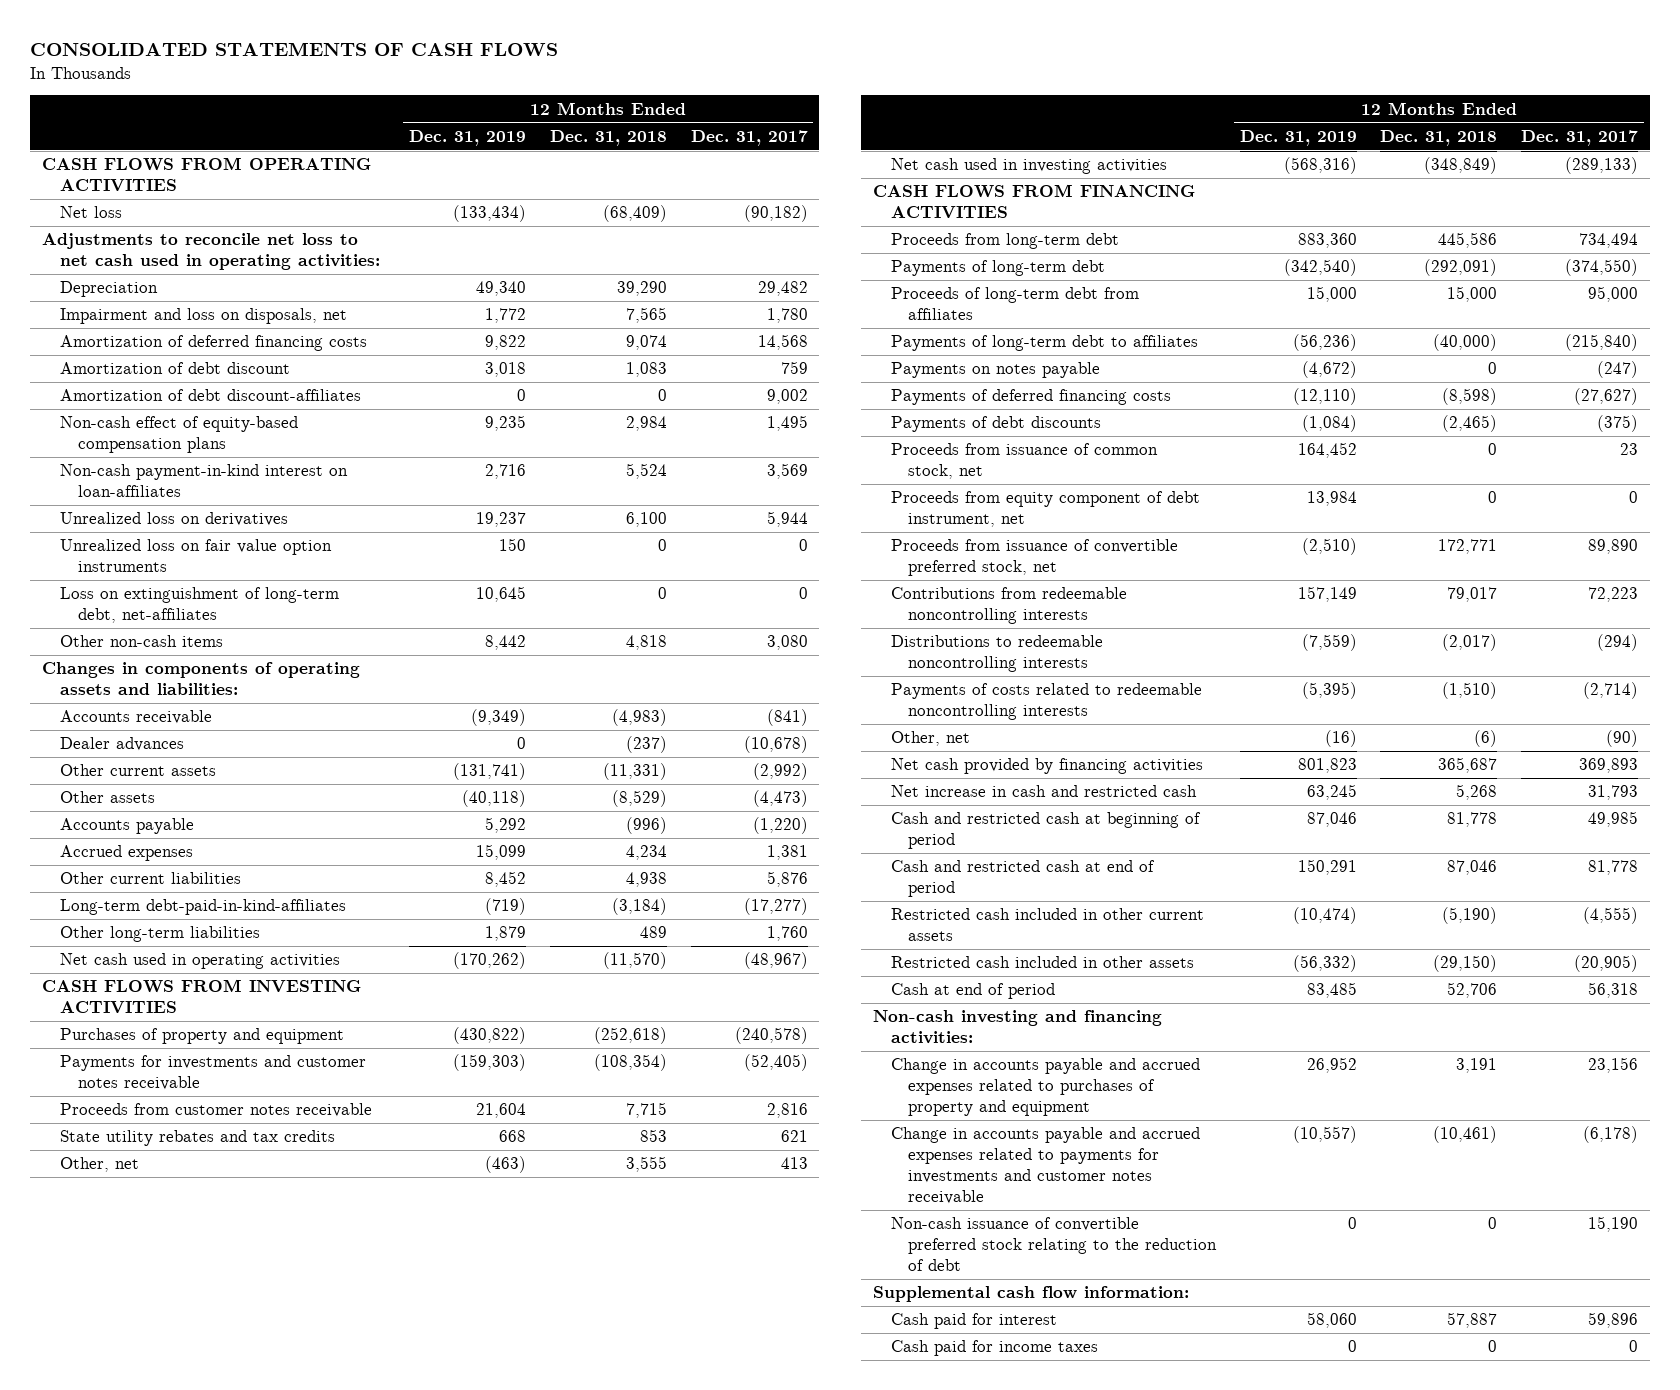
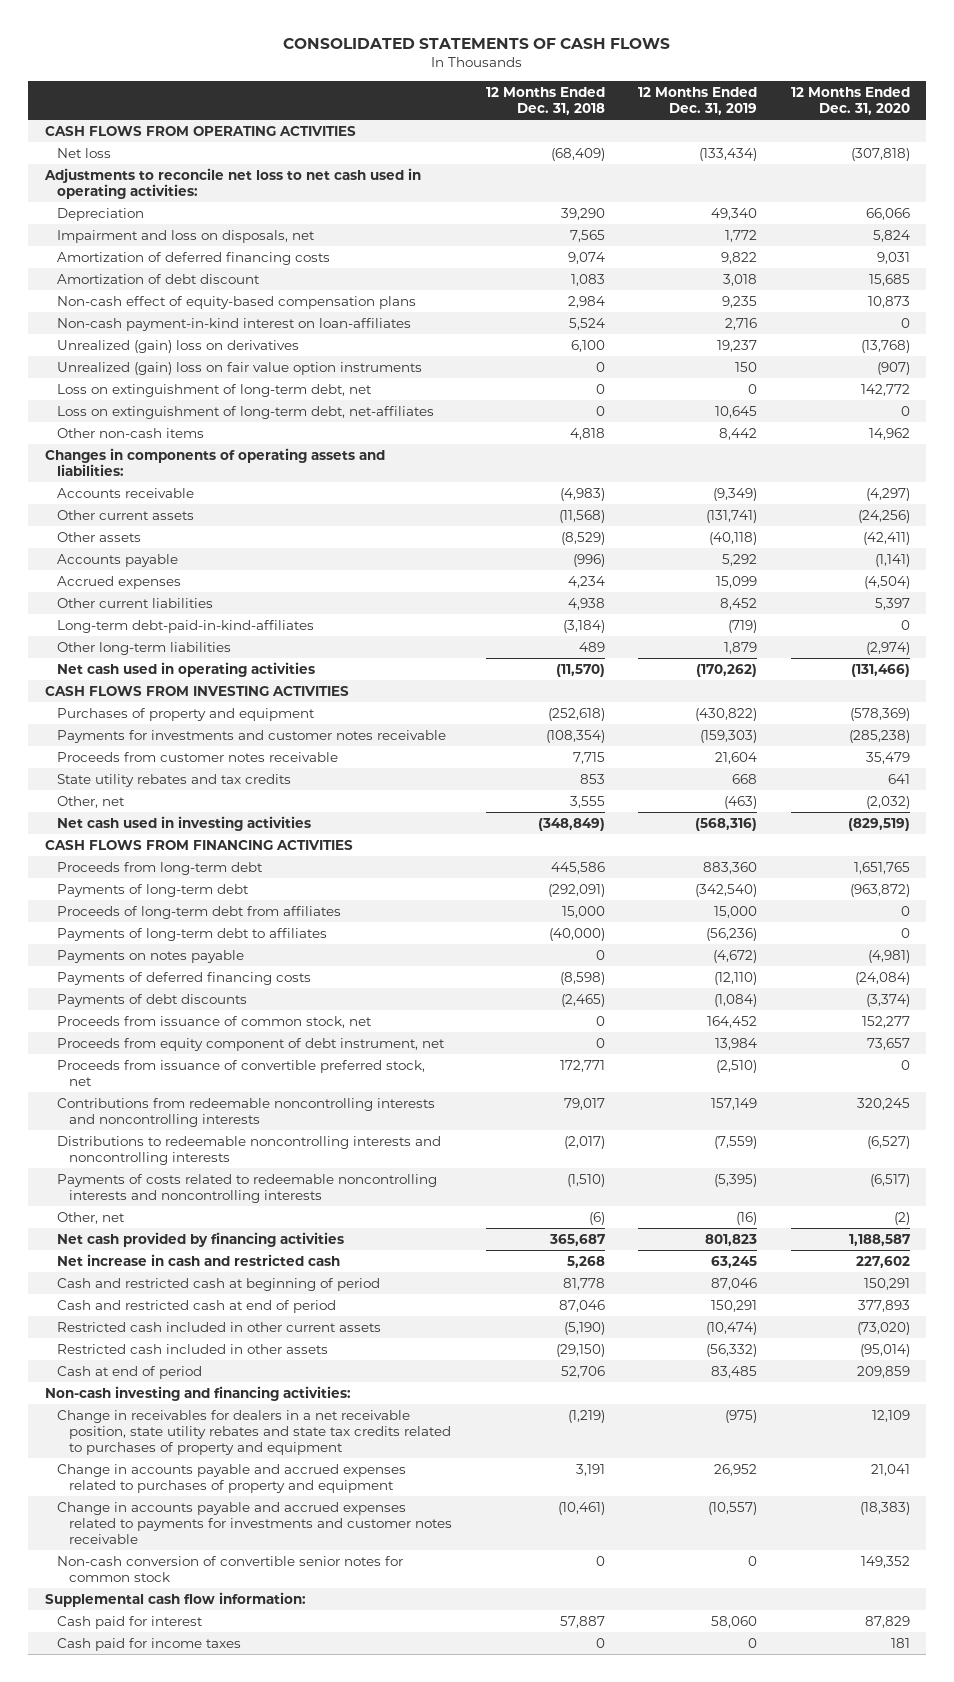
[690,129,808,146] Dec. 31, 2017 -> none
none -> [790,86,910,115] 12 Months Ended Dec. 31, 2020
[59,389,361,402] Amortization of debt discount-affiliates -> none
[59,512,288,527] Unrealized loss on derivatives -> [57,339,300,353] Unrealized (gain) loss on derivatives
[59,539,332,573] Unrealized loss on fair value option instruments -> [57,361,423,375] Unrealized (gain) loss on fair value option instruments
none -> [57,383,373,397] Loss on extinguishment of long-term debt, net
[59,737,184,752] Dealer advances -> none
[602,763,667,781] (11,331) -> [558,509,605,523] (11,568)
[890,587,1127,625] Contributions from redeemable noncontrolling interests -> [57,1097,436,1127] Contributions from redeemable noncontrolling interests and noncontrolling interests
[890,635,1103,673] Distributions to redeemable noncontrolling interests -> [57,1135,442,1165] Distributions to redeemable noncontrolling interests and noncontrolling interests
[890,683,1202,721] Payments of costs related to redeemable noncontrolling interests -> [57,1173,438,1203] Payments of costs related to redeemable noncontrolling interests and noncontrolling interests
none -> [57,1409,452,1456] Change in receivables for dealers in a net receivable position, state utility rebates and state tax credits related to purchases of property and equipment
[890,1217,1218,1272] Non-cash issuance of convertible preferred stock relating to the reduction of debt -> [57,1555,404,1582] Non-cash conversion of convertible senior notes for common stock

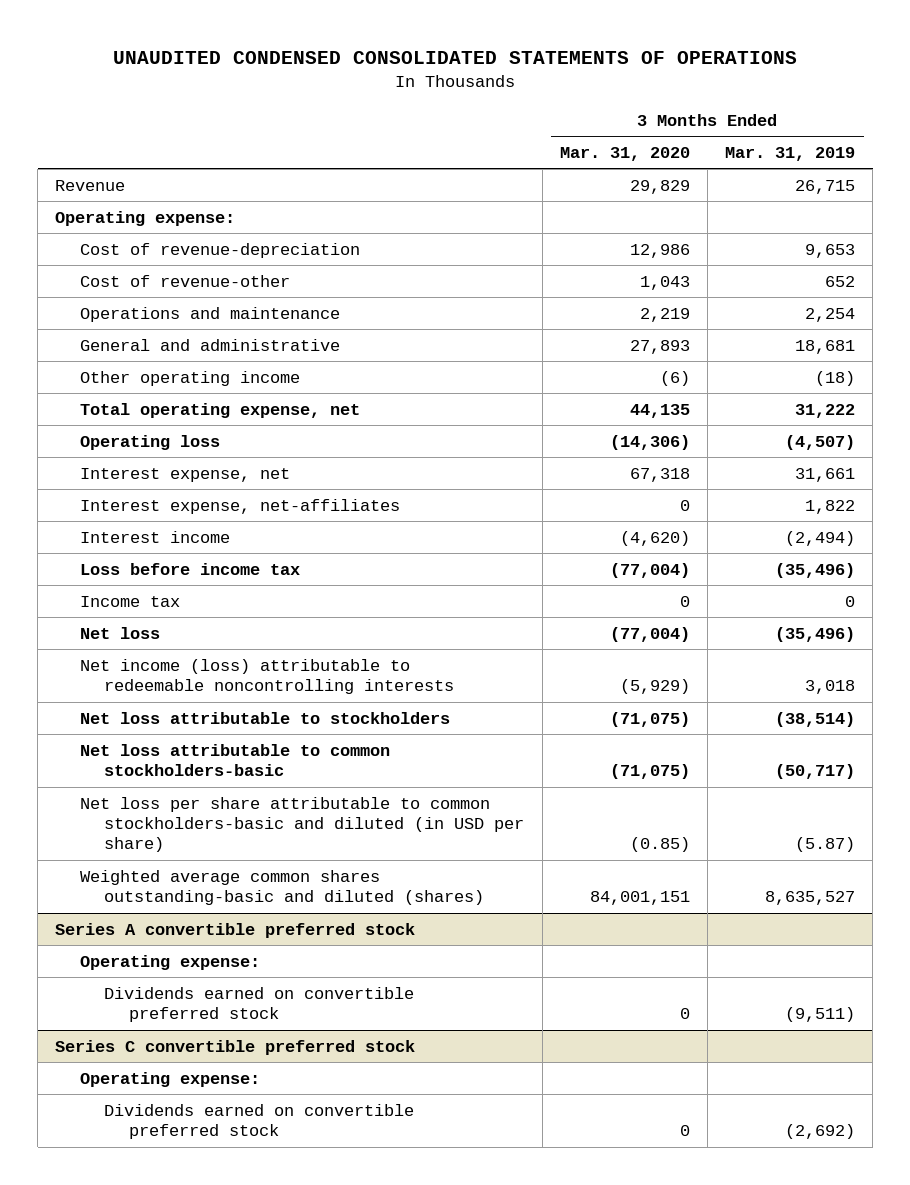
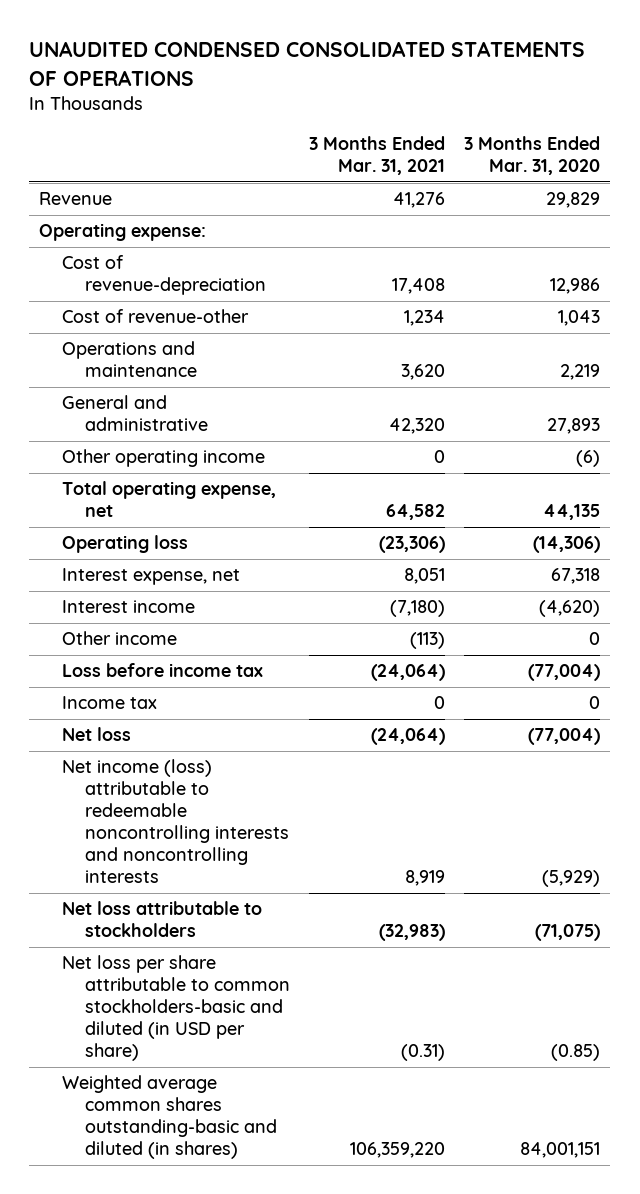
[725,146,856,161] Mar. 31, 2019 -> none
none -> [309,136,446,176] 3 Months Ended Mar. 31, 2021
[79,498,400,514] Interest expense, net-affiliates -> none
none -> [61,631,177,646] Other income
[79,658,455,695] Net income (loss) attributable to redeemable noncontrolling interests -> [61,759,289,884] Net income (loss) attributable to redeemable noncontrolling interests and noncontrolling interests
[79,743,390,777] Net loss attributable to common stockholders-basic -> none
[55,922,416,938] Series A convertible preferred stock -> none
[79,954,260,970] Operating expense: -> none
[104,986,415,1023] Dividends earned on convertible preferred stock -> none
[55,1039,416,1055] Series C convertible preferred stock -> none
[79,1071,260,1087] Operating expense: -> none
[104,1103,415,1140] Dividends earned on convertible preferred stock -> none
[79,869,485,906] Weighted average common shares outstanding-basic and diluted (shares) -> [61,1075,277,1160] Weighted average common shares outstanding-basic and diluted (in shares)

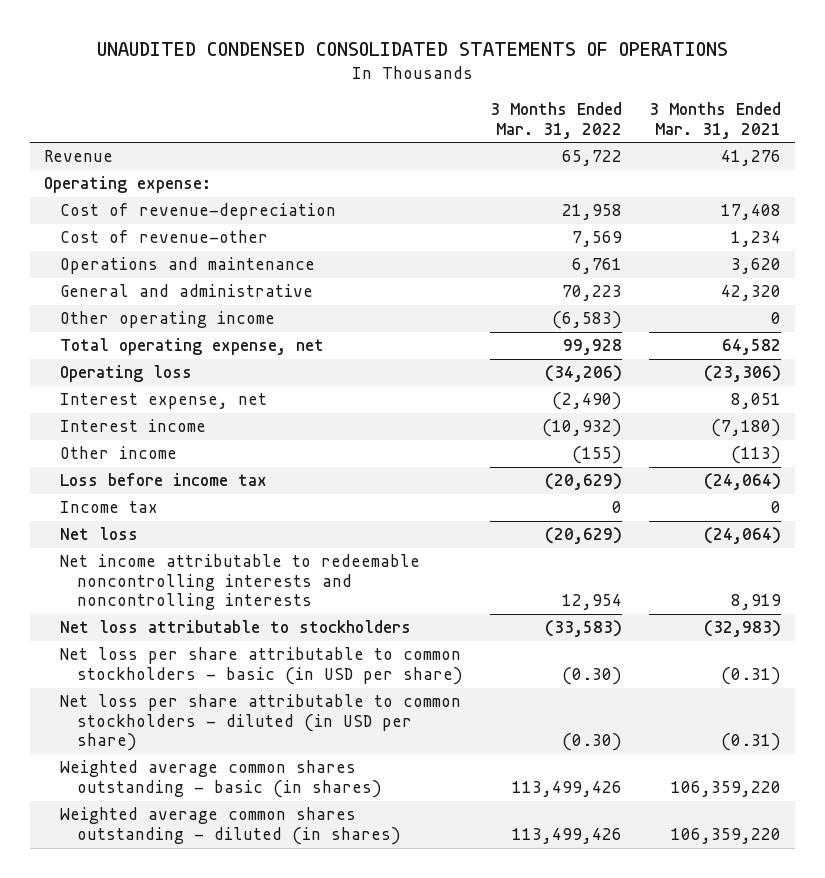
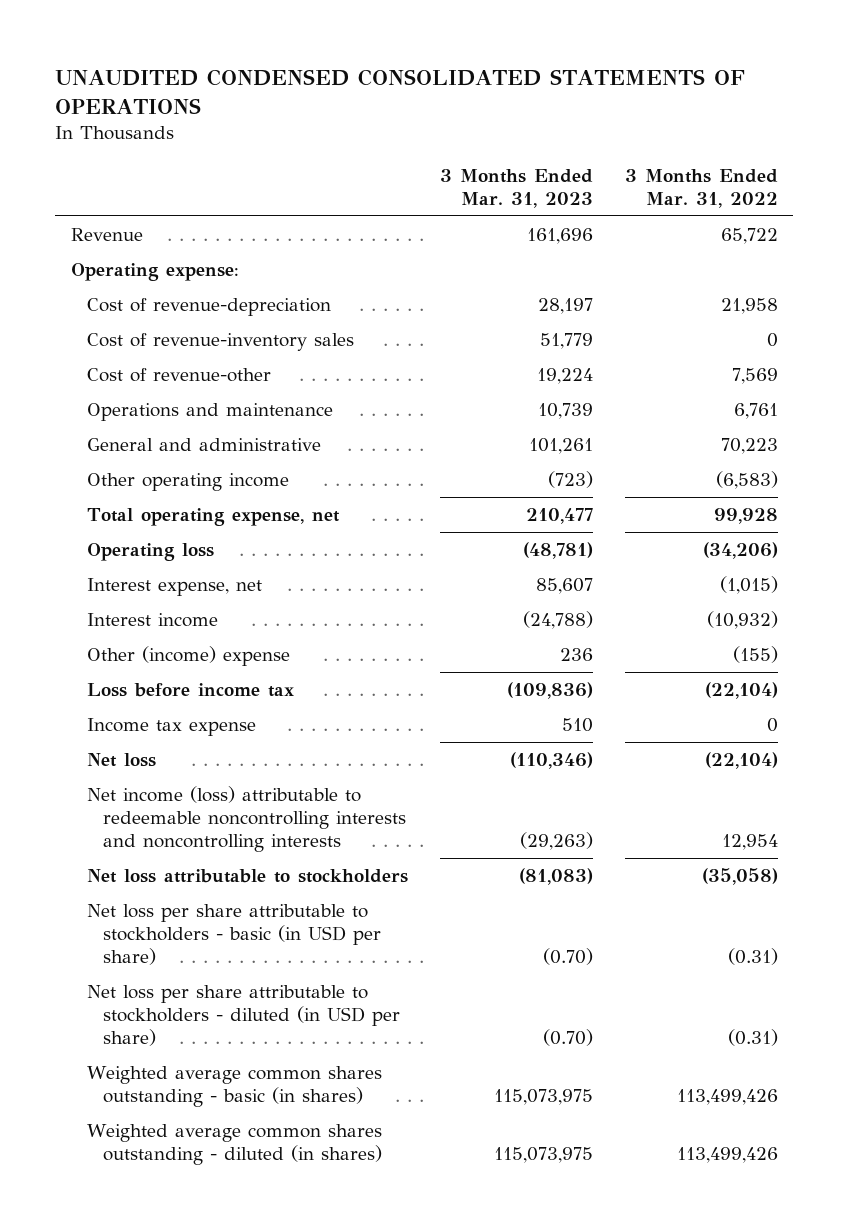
[649,102,782,139] 3 Months Ended Mar. 31, 2021 -> none
none -> [439,168,593,208] 3 Months Ended Mar. 31, 2023
none -> [87,332,355,351] Cost of revenue-inventory sales
[552,392,623,411] (2,490) -> [719,575,778,594] (1,015)
[60,446,178,460] Other income -> [87,645,291,666] Other (income) expense
[545,473,623,491] (20,629) -> [704,681,778,699] (22,104)
[60,501,159,514] Income tax -> [87,717,257,736] Income tax expense
[545,527,623,545] (20,629) -> [704,751,778,769] (22,104)
[60,554,421,611] Net income attributable to redeemable noncontrolling interests and noncontrolling interests -> [87,785,407,852] Net income (loss) attributable to redeemable noncontrolling interests and noncontrolling interests
[545,620,623,638] (33,583) -> [701,867,778,885] (35,058)
[60,647,464,685] Net loss per share attributable to common stockholders - basic (in USD per share) -> [87,903,382,965] Net loss per share attributable to stockholders - basic (in USD per share)
[562,666,623,685] (0.30) -> [727,947,778,965] (0.31)
[60,694,462,752] Net loss per share attributable to common stockholders - diluted (in USD per share) -> [87,984,401,1046] Net loss per share attributable to stockholders - diluted (in USD per share)
[562,733,623,752] (0.30) -> [727,1028,778,1046] (0.31)

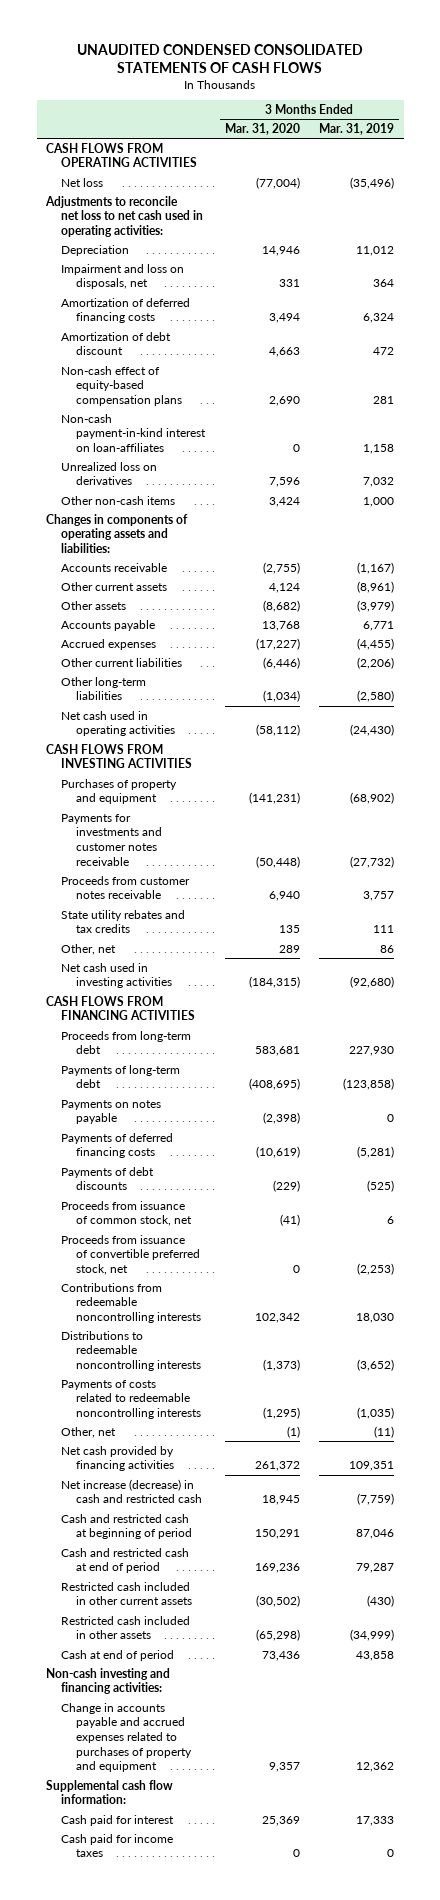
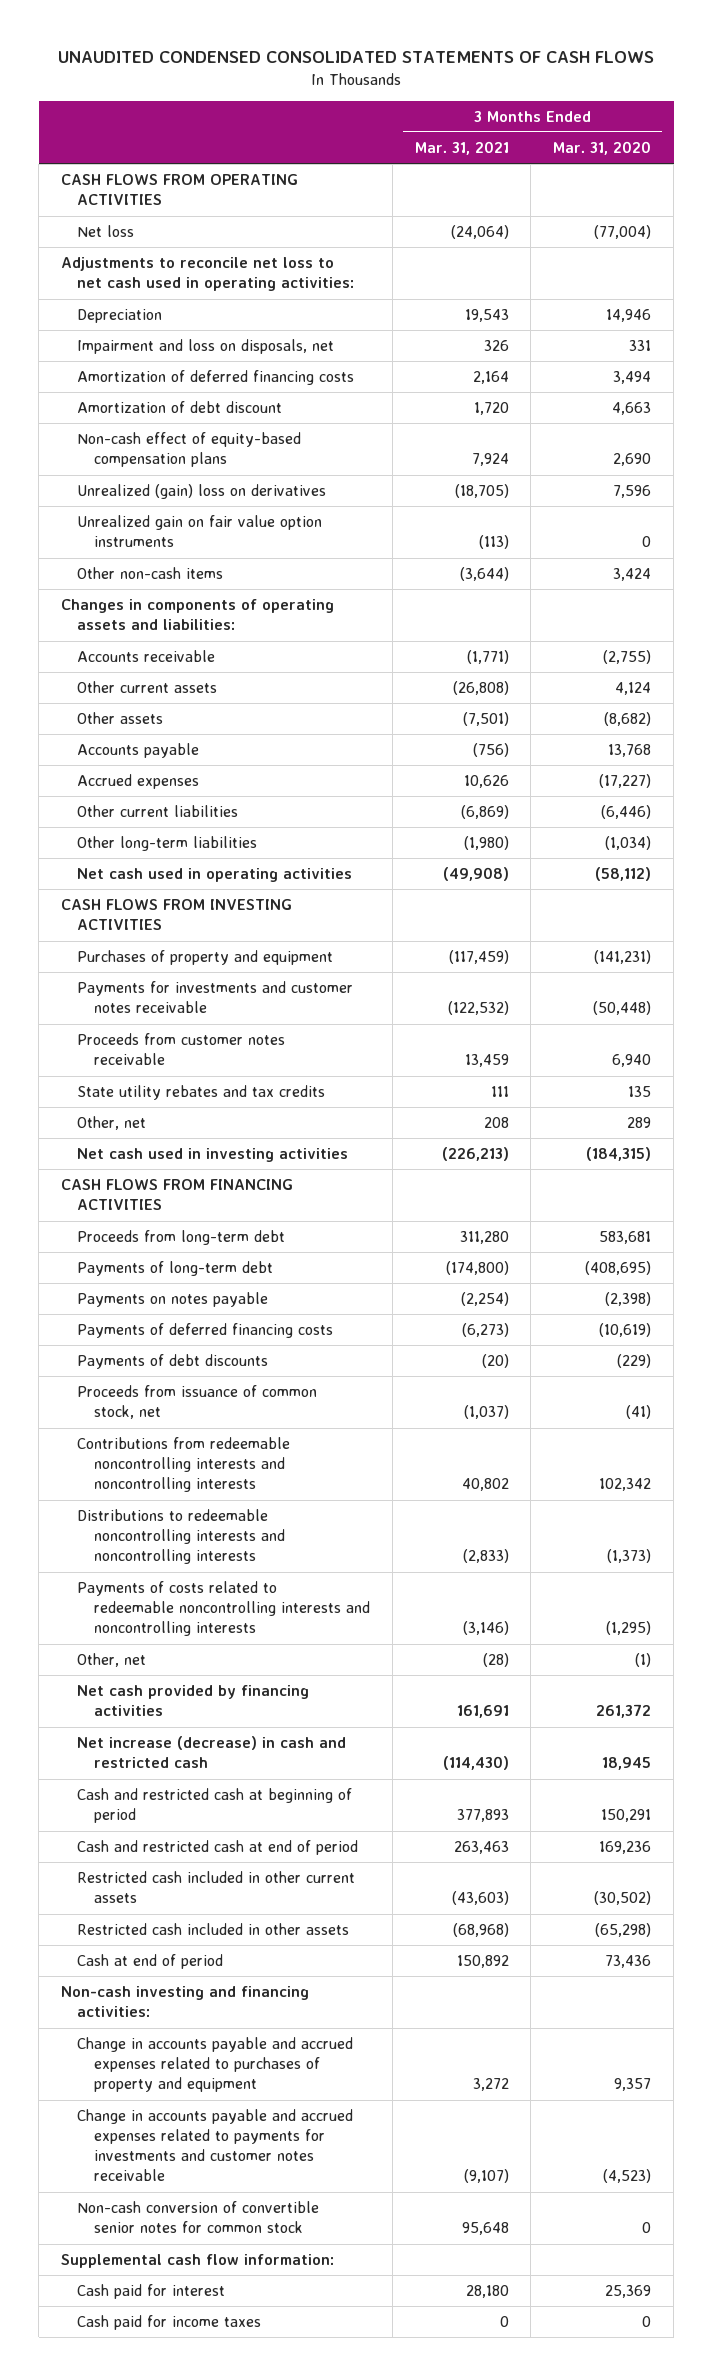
[318,122,394,135] Mar. 31, 2019 -> none
none -> [414,141,509,156] Mar. 31, 2021
[61,413,207,453] Non-cash payment-in-kind interest on loan-affiliates -> none
[61,461,158,486] Unrealized loss on derivatives -> [77,484,327,500] Unrealized (gain) loss on derivatives
none -> [77,515,323,548] Unrealized gain on fair value option instruments
[61,1234,201,1276] Proceeds from issuance of convertible preferred stock, net -> none
[61,1282,202,1324] Contributions from redeemable noncontrolling interests -> [77,1437,291,1493] Contributions from redeemable noncontrolling interests and noncontrolling interests
[61,1330,202,1372] Distributions to redeemable noncontrolling interests -> [77,1509,286,1565] Distributions to redeemable noncontrolling interests and noncontrolling interests
[61,1379,202,1420] Payments of costs related to redeemable noncontrolling interests -> [77,1581,371,1637] Payments of costs related to redeemable noncontrolling interests and noncontrolling interests
none -> [77,2109,354,2182] Change in accounts payable and accrued expenses related to payments for investments and customer notes receivable
none -> [77,2201,320,2234] Non-cash conversion of convertible senior notes for common stock

